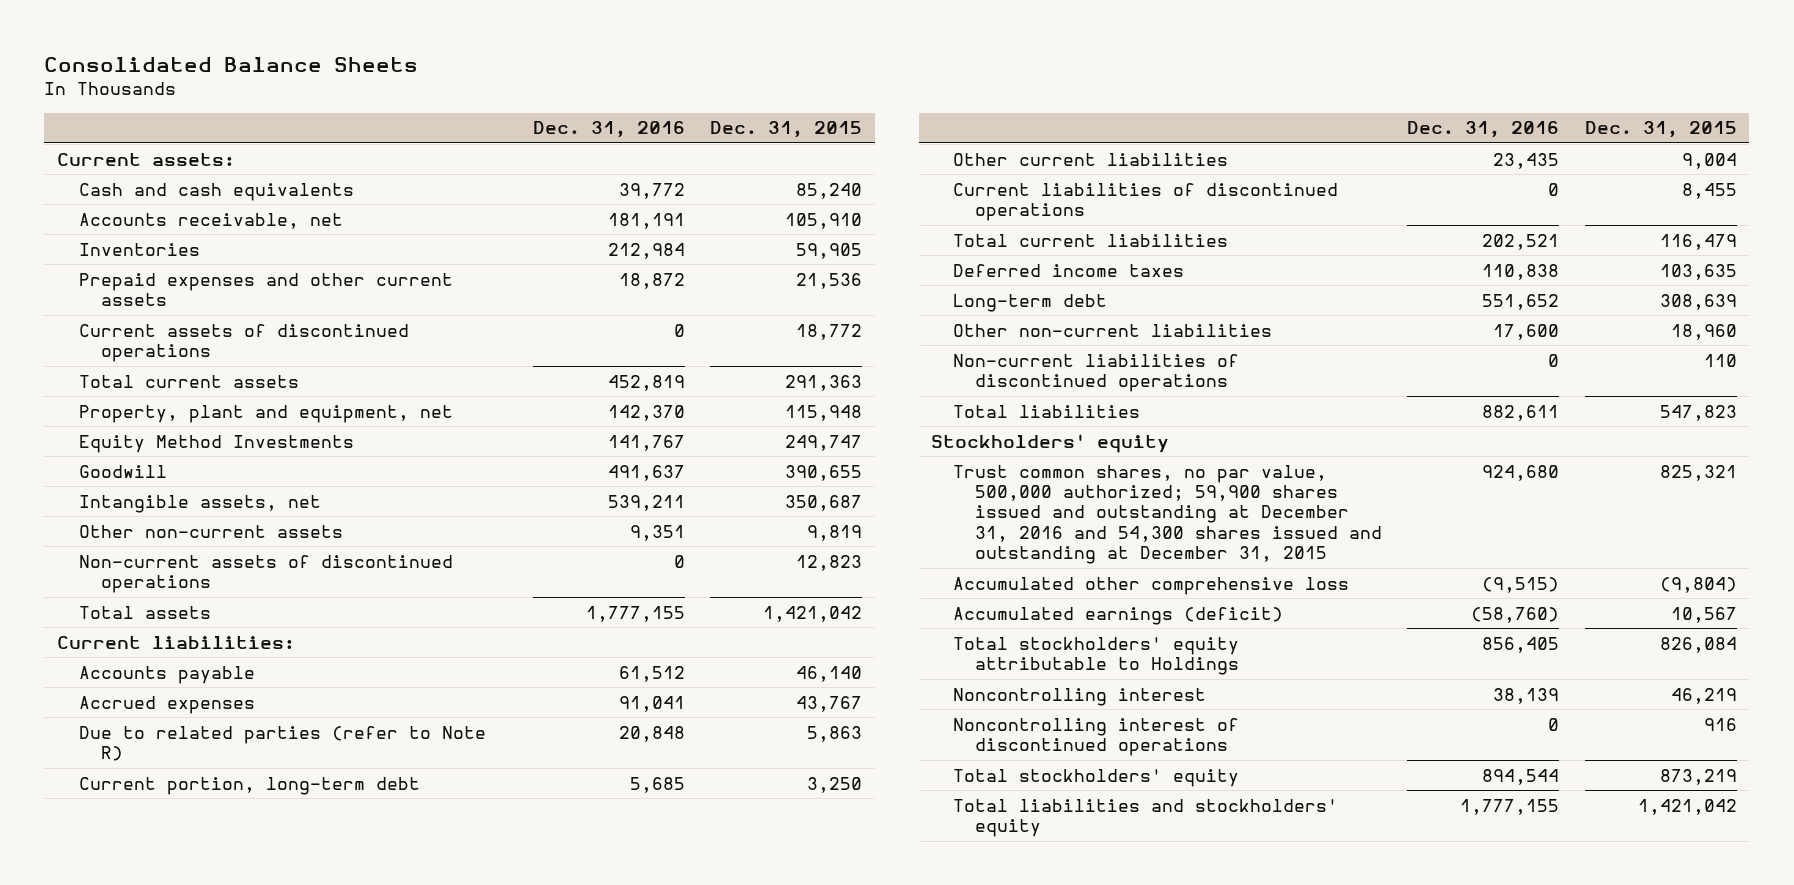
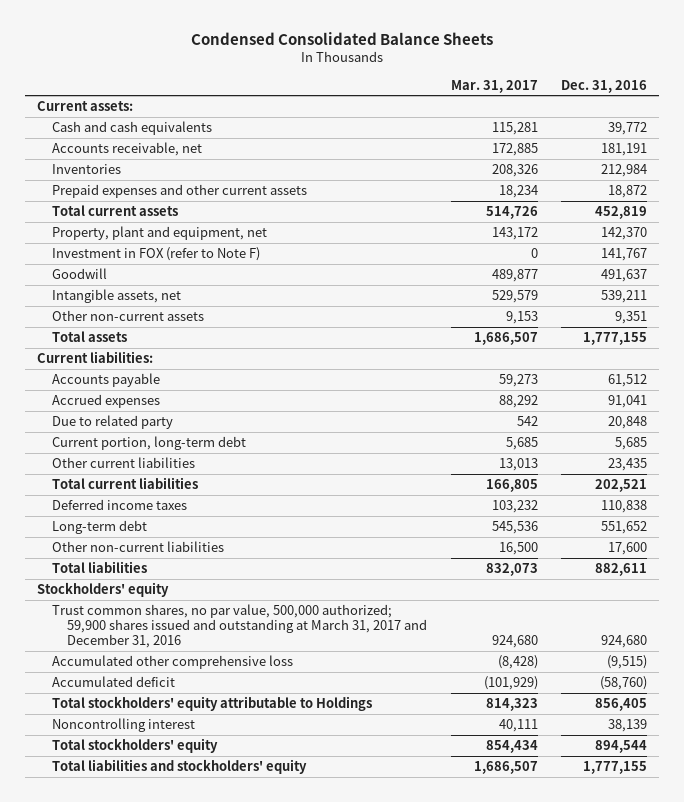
[44,56,419,72] Consolidated Balance Sheets -> [191,31,494,45] Condensed Consolidated Balance Sheets
[710,121,863,139] Dec. 31, 2015 -> none
none -> [450,79,538,93] Mar. 31, 2017
[79,323,410,363] Current assets of discontinued operations -> none
[79,434,355,453] Equity Method Investments -> [51,247,260,262] Investment in FOX (refer to Note F)
[79,554,454,594] Non-current assets of discontinued operations -> none
[79,725,487,762] Due to related parties (refer to Note R) -> [51,415,173,430] Due to related party
[953,182,1339,222] Current liabilities of discontinued operations -> none
[953,353,1240,393] Non-current liabilities of discontinued operations -> none
[953,464,1383,565] Trust common shares, no par value, 500,000 authorized; 59,900 shares issued and outstanding at December 31, 2016 and 54,300 shares issued and outstanding at December 31, 2015 -> [51,604,427,649] Trust common shares, no par value, 500,000 authorized; 59,900 shares issued and outstanding at March 31, 2017 and December 31, 2016
[953,606,1284,625] Accumulated earnings (deficit) -> [51,676,175,688] Accumulated deficit
[953,717,1240,757] Noncontrolling interest of discontinued operations -> none

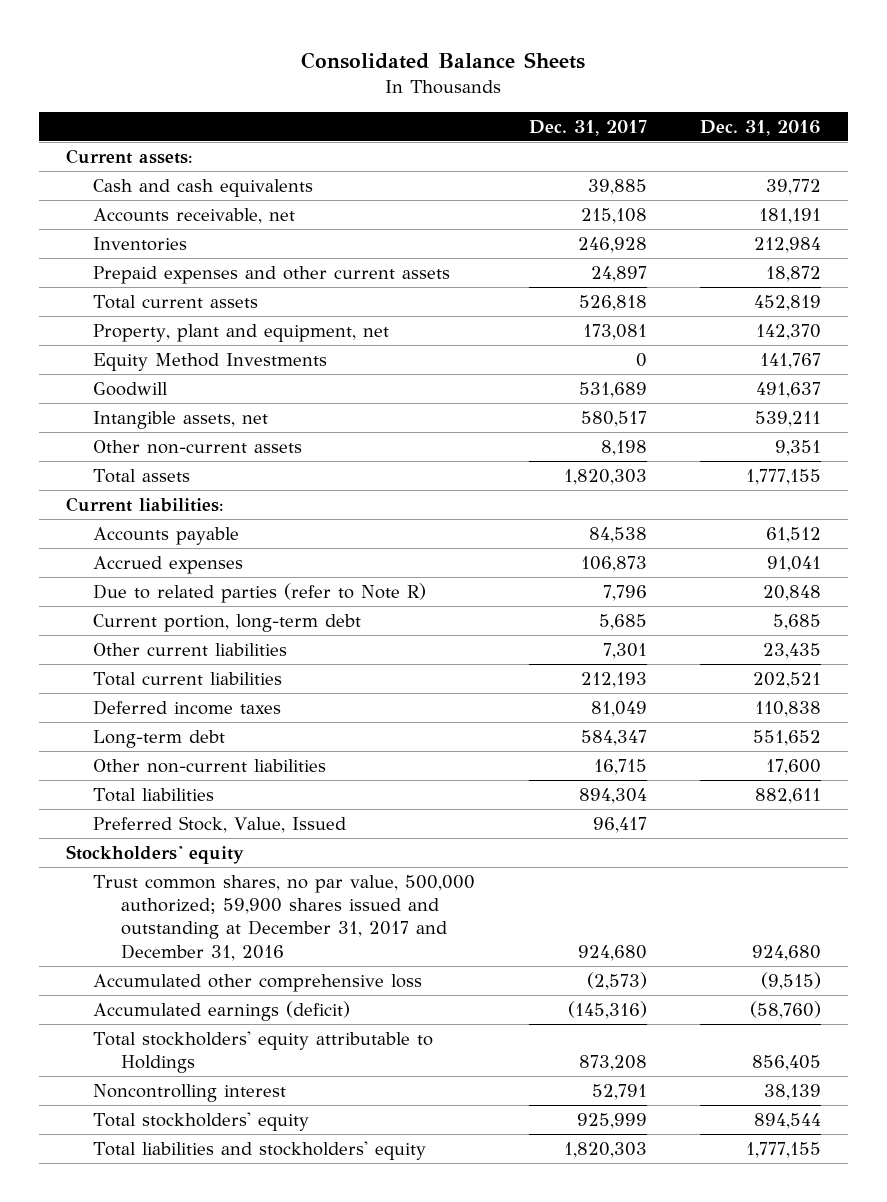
[191,31,494,45] Condensed Consolidated Balance Sheets -> [301,51,586,69] Consolidated Balance Sheets
[450,79,538,93] Mar. 31, 2017 -> none
none -> [528,119,647,136] Dec. 31, 2017
[51,247,260,262] Investment in FOX (refer to Note F) -> [93,353,328,372] Equity Method Investments
[51,415,173,430] Due to related party -> [93,583,427,604] Due to related parties (refer to Note R)
none -> [93,816,347,834] Preferred Stock, Value, Issued
[51,604,427,649] Trust common shares, no par value, 500,000 authorized; 59,900 shares issued and outstanding at March 31, 2017 and December 31, 2016 -> [93,875,476,961] Trust common shares, no par value, 500,000 authorized; 59,900 shares issued and outstanding at December 31, 2017 and December 31, 2016
[51,676,175,688] Accumulated deficit -> [93,1001,351,1022] Accumulated earnings (deficit)

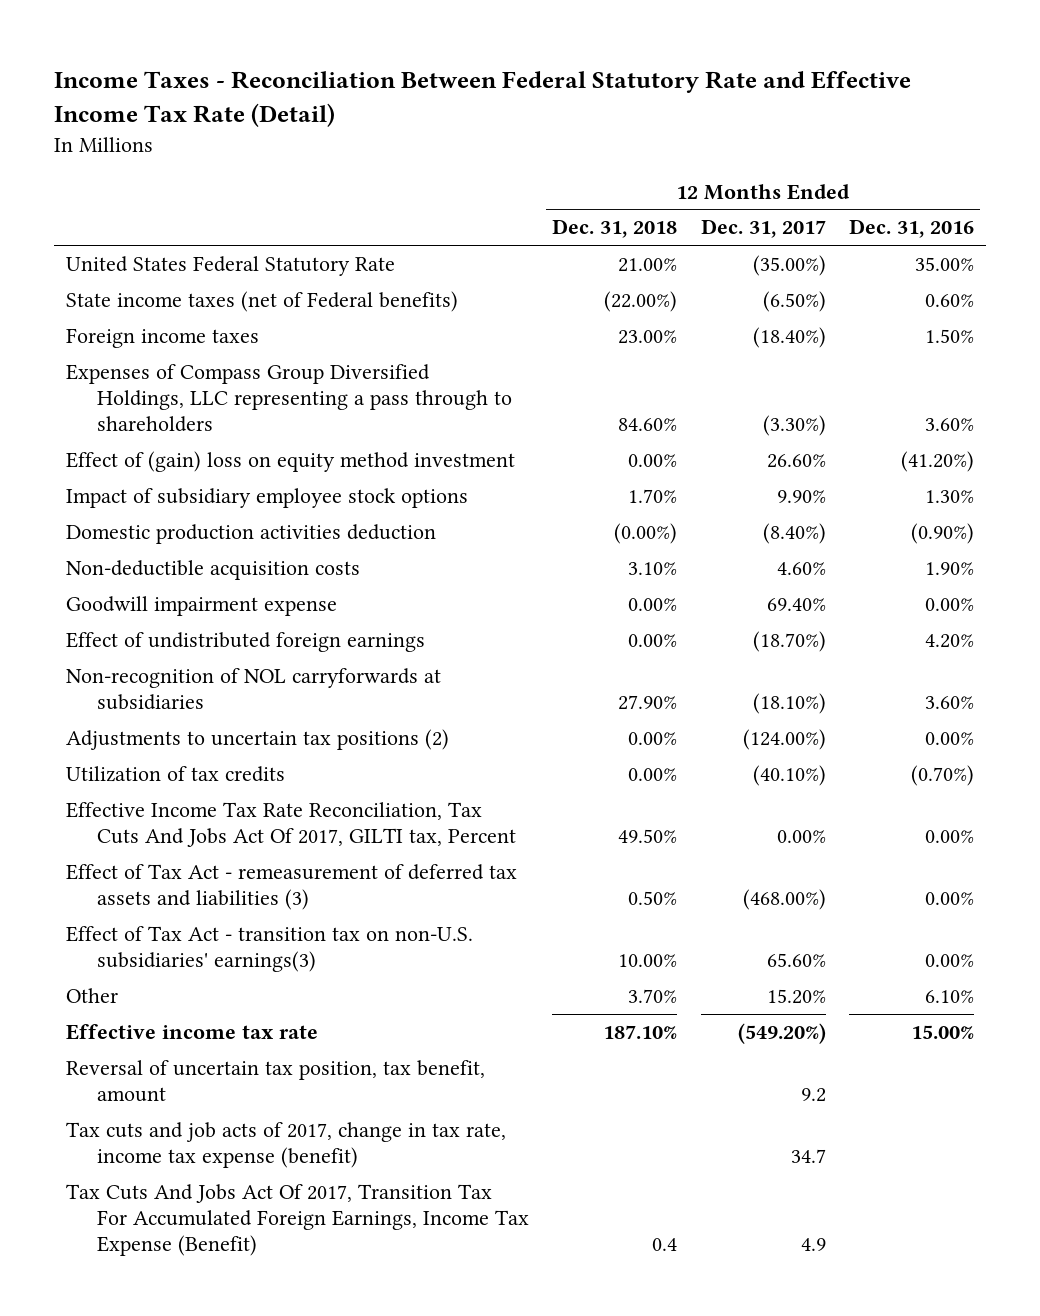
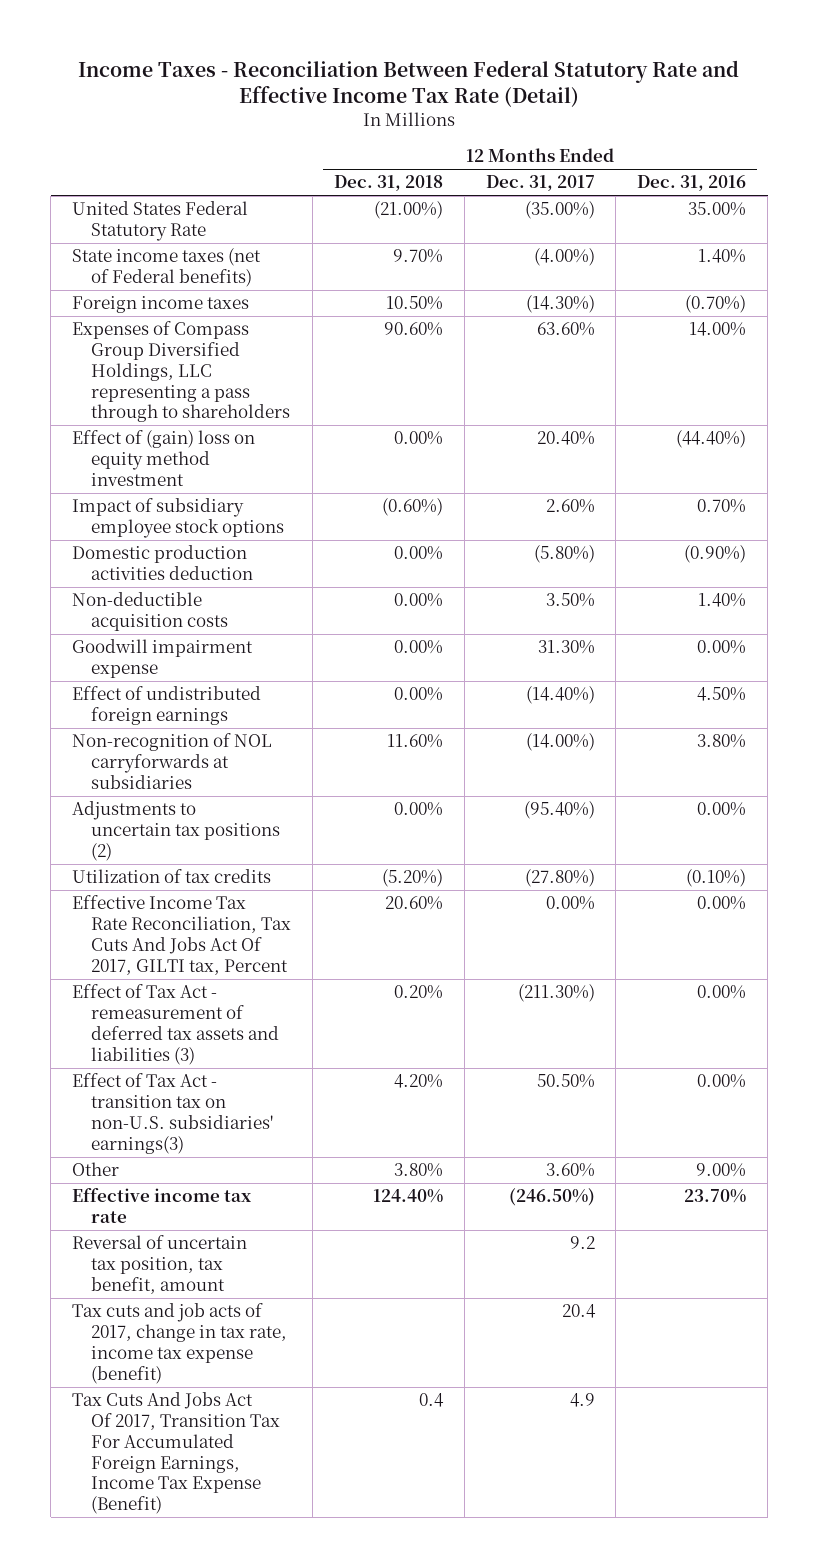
[618,258,678,273] 21.00% -> [373,201,443,220] (21.00%)
[604,291,678,313] (22.00%) -> [392,249,443,264] 9.70%
[762,291,826,313] (6.50%) -> [533,248,595,267] (4.00%)
[925,294,975,308] 0.60% -> [698,249,747,264] 1.40%
[618,330,678,345] 23.00% -> [385,296,443,311] 10.50%
[752,327,826,349] (18.40%) -> [525,295,595,314] (14.30%)
[925,329,975,344] 1.50% -> [685,295,747,314] (0.70%)
[618,418,678,432] 84.60% -> [383,322,443,337] 90.60%
[762,415,826,437] (3.30%) -> [536,322,595,337] 63.60%
[925,418,975,432] 3.60% -> [689,322,747,337] 14.00%
[766,454,826,469] 26.60% -> [536,431,595,446] 20.40%
[901,451,975,473] (41.20%) -> [676,430,747,449] (44.40%)
[628,489,678,504] 1.70% -> [381,498,443,517] (0.60%)
[776,490,826,504] 9.90% -> [545,499,595,514] 2.60%
[925,490,975,504] 1.30% -> [697,499,747,514] 0.70%
[614,523,678,545] (0.00%) -> [393,546,443,561] 0.00%
[762,523,826,545] (8.40%) -> [533,545,595,564] (5.80%)
[628,562,678,576] 3.10% -> [393,593,443,608] 0.00%
[776,562,826,576] 4.60% -> [545,593,595,608] 3.50%
[925,562,975,576] 1.90% -> [698,593,747,608] 1.40%
[766,598,826,612] 69.40% -> [537,640,595,655] 31.30%
[752,631,826,653] (18.70%) -> [525,686,595,705] (14.40%)
[925,634,975,649] 4.20% -> [697,687,747,702] 4.50%
[618,695,678,711] 27.90% -> [386,734,443,749] 11.60%
[752,693,826,715] (18.10%) -> [525,733,595,752] (14.00%)
[925,696,975,710] 3.60% -> [697,734,747,749] 3.80%
[742,729,826,751] (124.00%) -> [523,801,595,820] (95.40%)
[628,768,678,782] 0.00% -> [381,869,443,888] (5.20%)
[752,765,826,787] (40.10%) -> [524,869,595,888] (27.80%)
[911,765,975,787] (0.70%) -> [686,869,747,888] (0.10%)
[618,829,678,844] 49.50% -> [384,896,443,911] 20.60%
[628,891,678,906] 0.50% -> [393,985,443,1000] 0.20%
[742,889,826,911] (468.00%) -> [517,984,595,1003] (211.30%)
[618,954,678,968] 10.00% -> [393,1074,443,1089] 4.20%
[766,953,826,968] 65.60% -> [536,1074,595,1089] 50.50%
[628,989,678,1004] 3.70% -> [393,1163,443,1178] 3.80%
[766,989,826,1005] 15.20% -> [545,1163,595,1178] 3.60%
[925,990,975,1004] 6.10% -> [696,1163,747,1178] 9.00%
[603,1025,678,1040] 187.10% -> [372,1189,443,1204] 124.40%
[737,1023,826,1045] (549.20%) -> [508,1188,595,1207] (246.50%)
[911,1025,975,1040] 15.00% -> [684,1189,747,1204] 23.70%
[790,1149,826,1164] 34.7 -> [561,1304,596,1319] 20.4

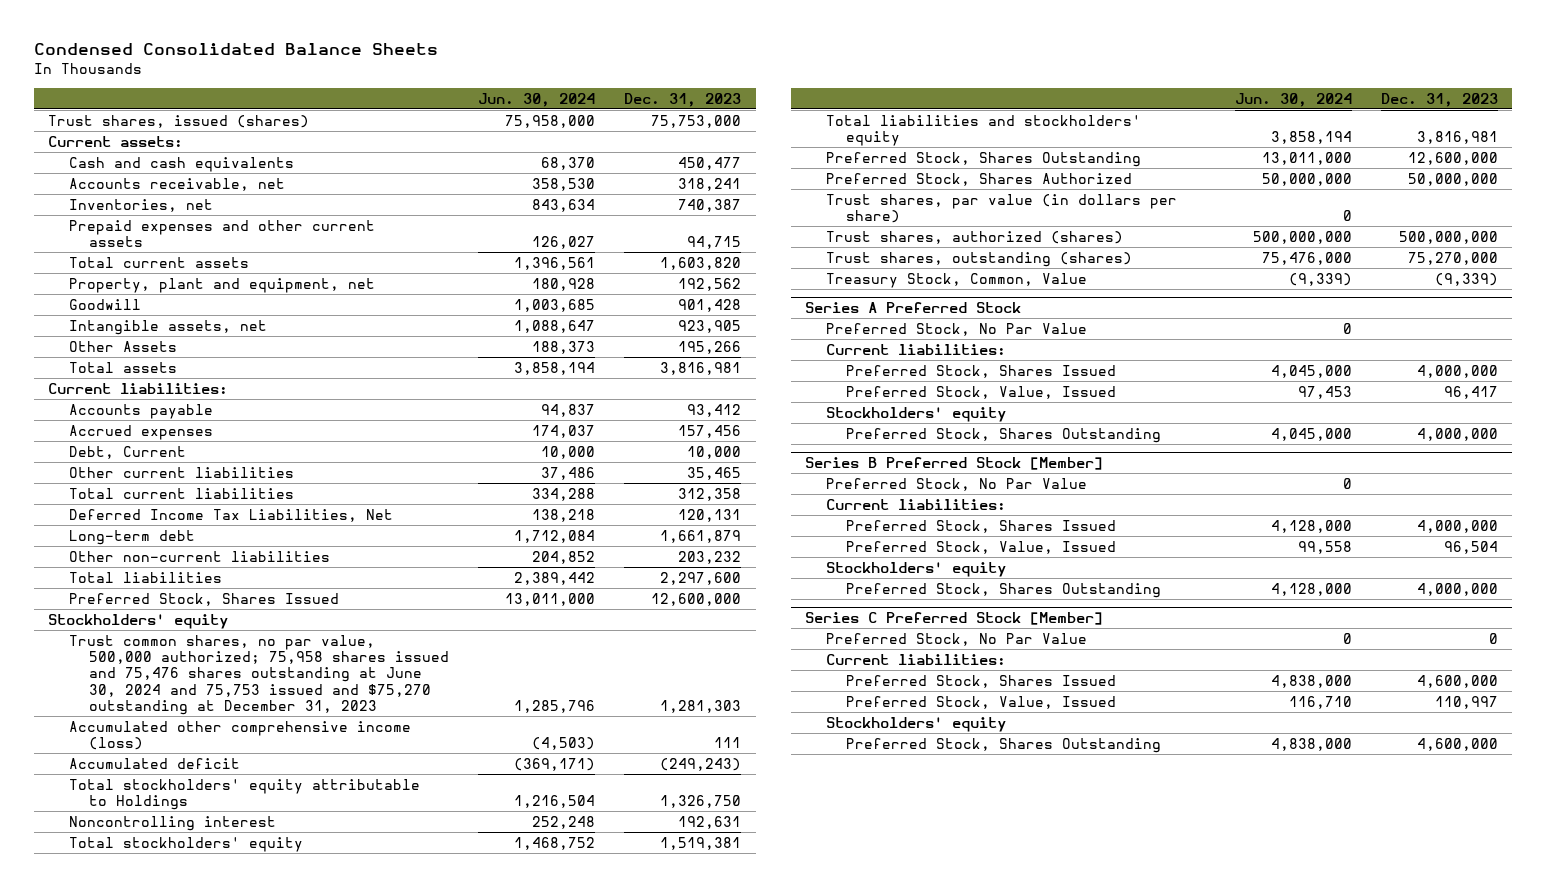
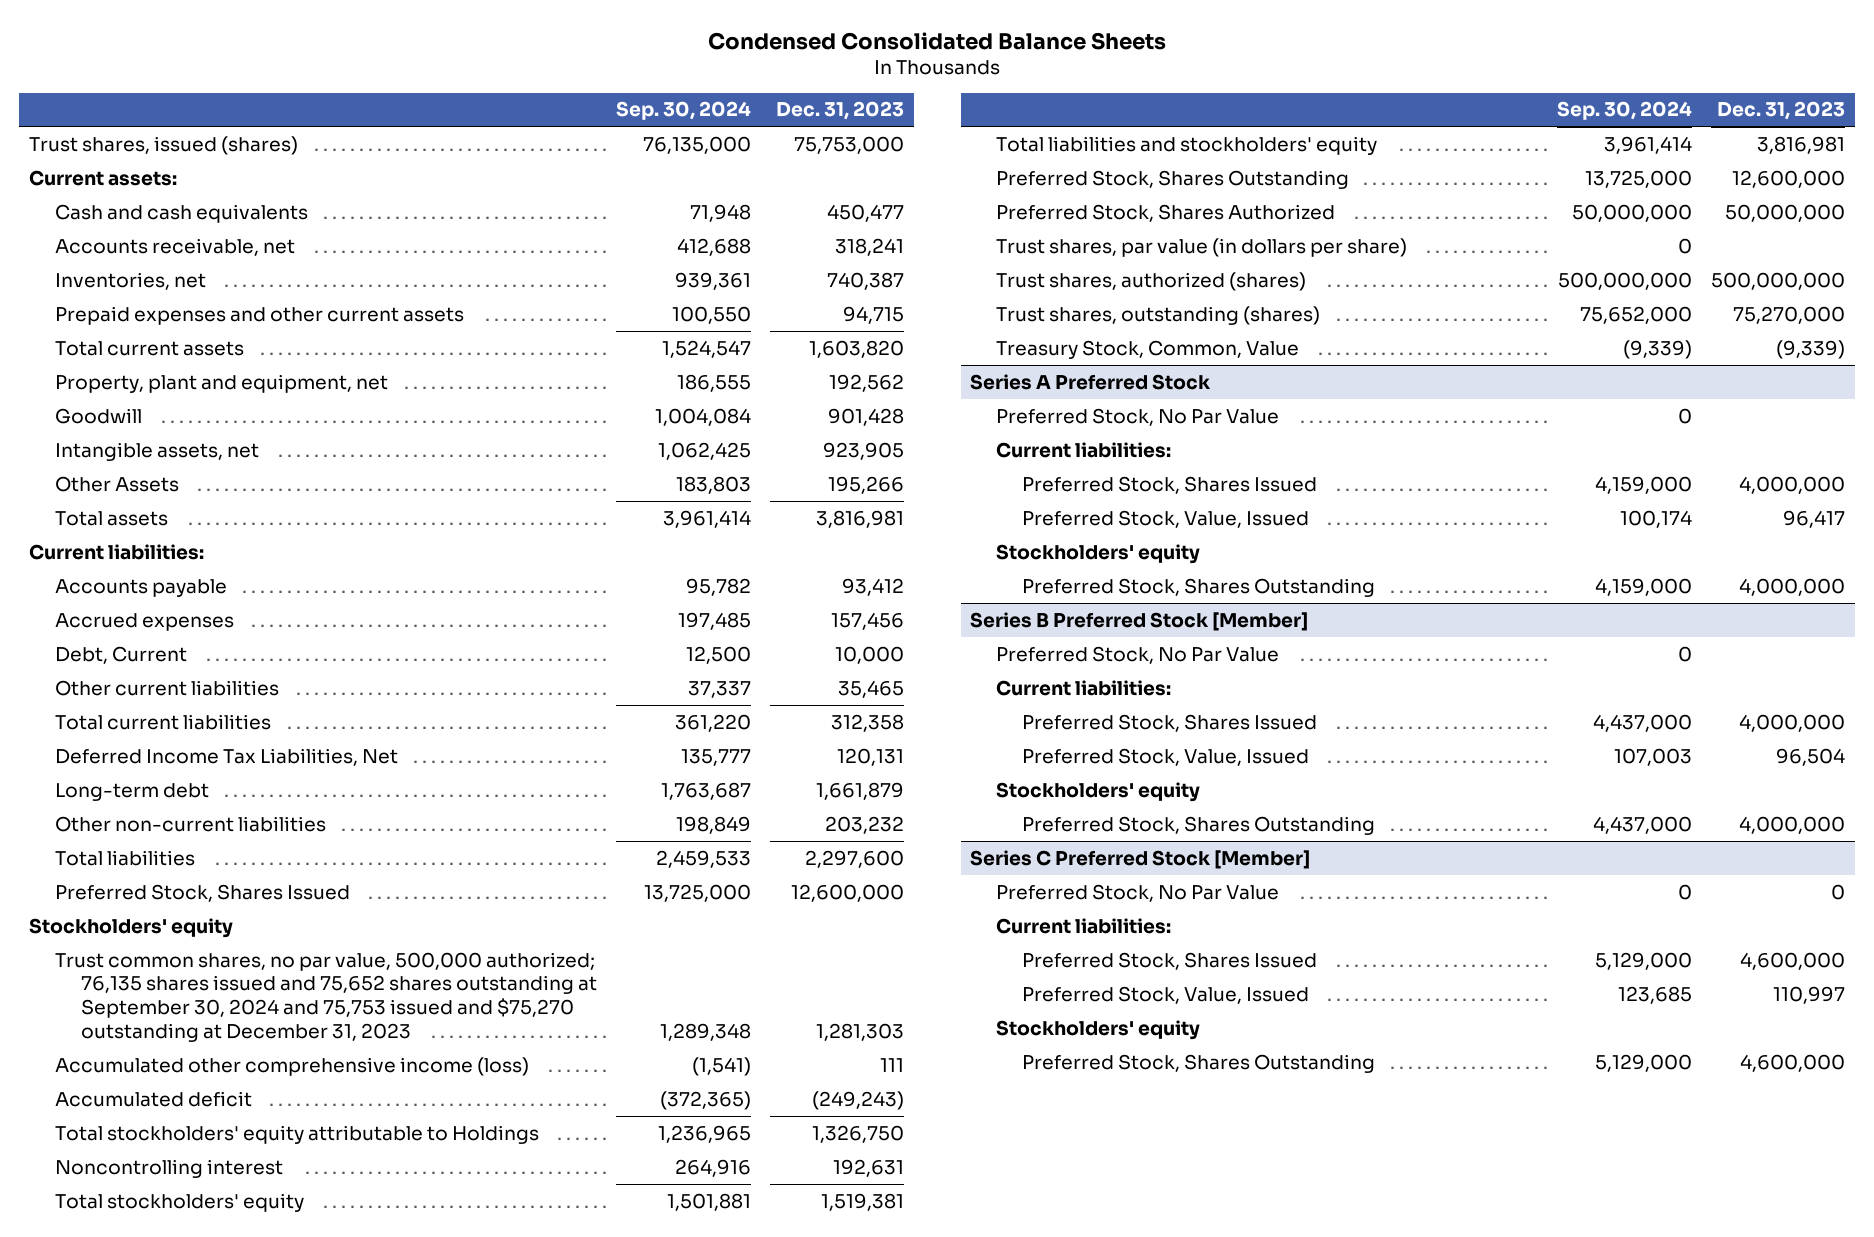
[478,92,596,107] Jun. 30, 2024 -> none
none -> [616,101,752,121] Sep. 30, 2024
[68,634,450,716] Trust common shares, no par value, 500,000 authorized; 75,958 shares issued and 75,476 shares outstanding at June 30, 2024 and 75,753 issued and $75,270 outstanding at December 31, 2023 -> [55,951,598,1043] Trust common shares, no par value, 500,000 authorized; 76,135 shares issued and 75,652 shares outstanding at September 30, 2024 and 75,753 issued and $75,270 outstanding at December 31, 2023

